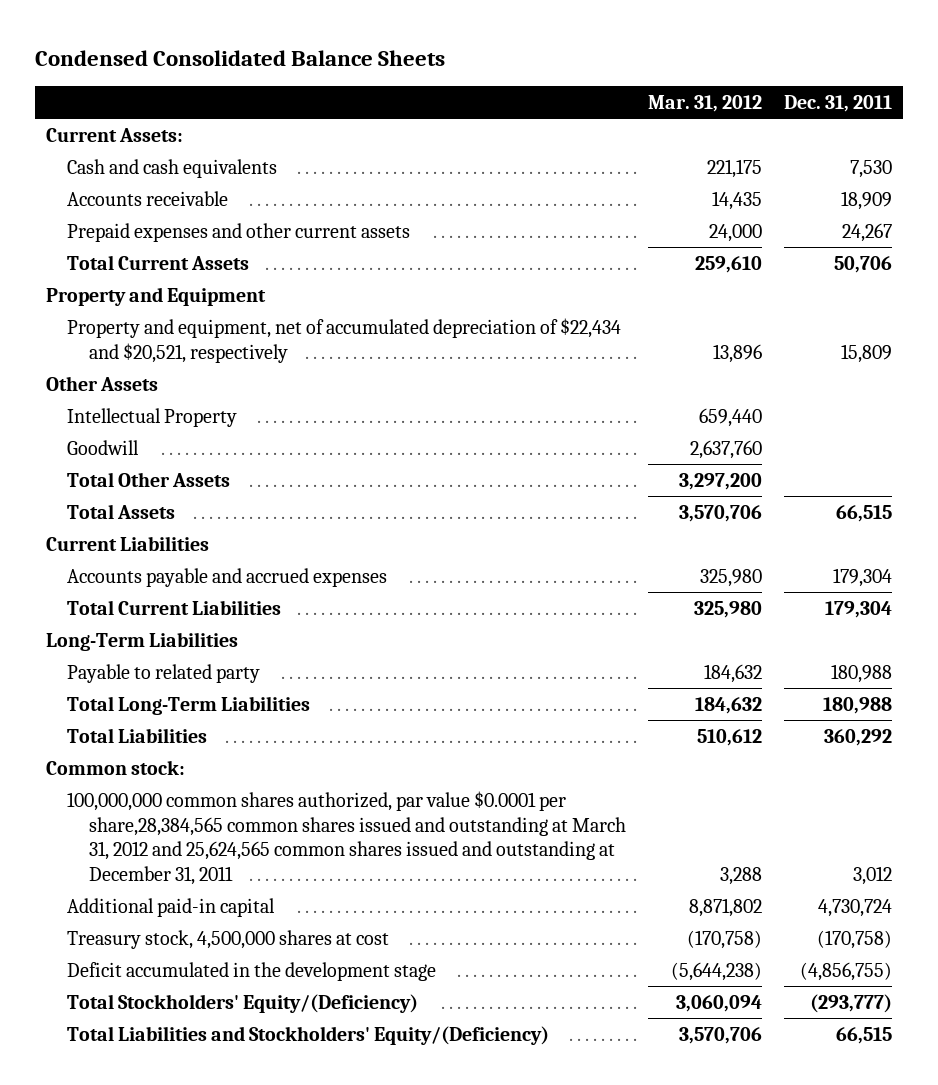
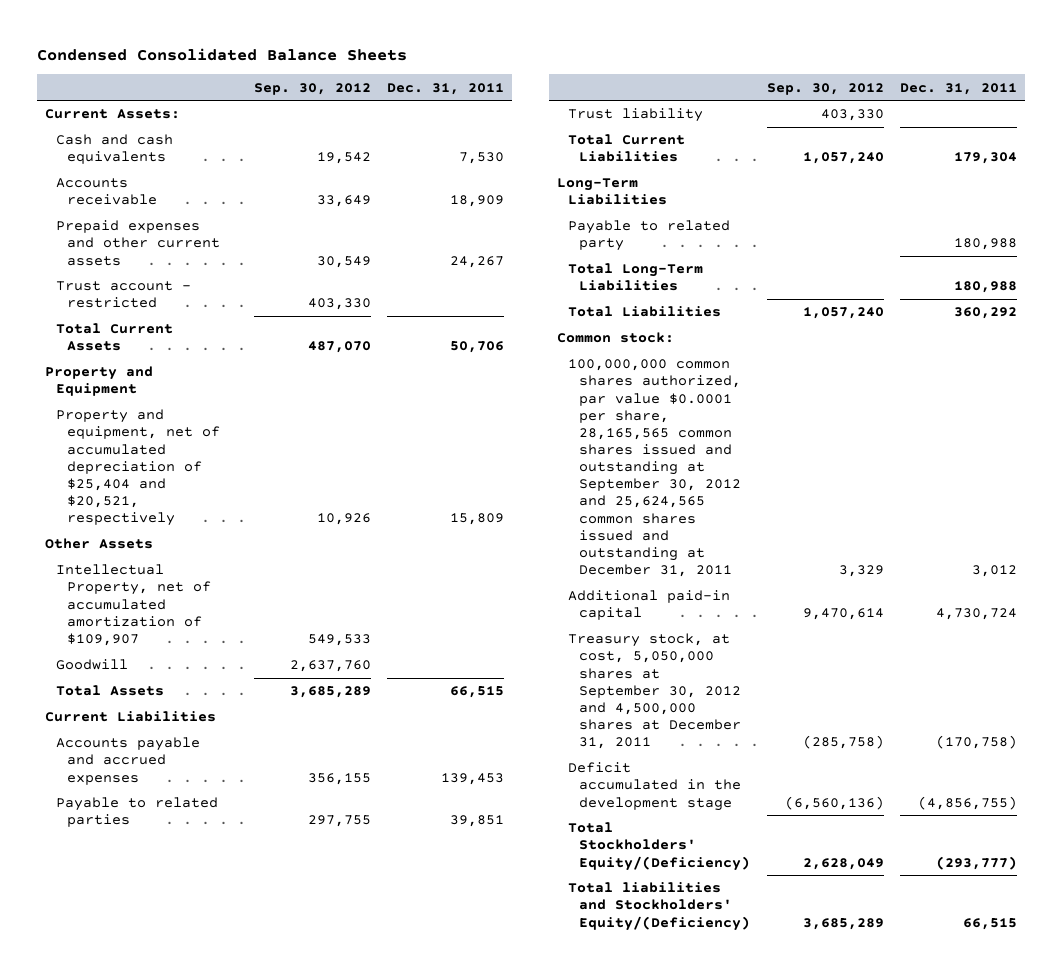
[647,94,762,112] Mar. 31, 2012 -> none
none -> [254,82,372,95] Sep. 30, 2012
none -> [55,281,191,309] Trust account - restricted
[67,317,622,363] Property and equipment, net of accumulated depreciation of $22,434 and $20,521, respectively -> [55,409,221,527] Property and equipment, net of accumulated depreciation of $25,404 and $20,521, respectively
[67,407,238,427] Intellectual Property -> [55,564,212,646] Intellectual Property, net of accumulated amortization of $109,907
[67,471,231,487] Total Other Assets -> none
[832,567,892,587] 179,304 -> [441,772,505,785] 139,453
none -> [55,797,218,828] Payable to related parties
none -> [568,108,704,123] Trust liability
[67,790,626,885] 100,000,000 common shares authorized, par value $0.0001 per share,28,384,565 common shares issued and outstanding at March 31, 2012 and 25,624,565 common shares issued and outstanding at December 31, 2011 -> [568,359,742,577] 100,000,000 common shares authorized, par value $0.0001 per share, 28,165,565 common shares issued and outstanding at September 30, 2012 and 25,624,565 common shares issued and outstanding at December 31, 2011
[67,929,390,949] Treasury stock, 4,500,000 shares at cost -> [568,633,742,750] Treasury stock, at cost, 5,050,000 shares at September 30, 2012 and 4,500,000 shares at December 31, 2011
[67,1025,550,1045] Total Liabilities and Stockholders' Equity/(Deficiency) -> [568,882,751,931] Total liabilities and Stockholders' Equity/(Deficiency)

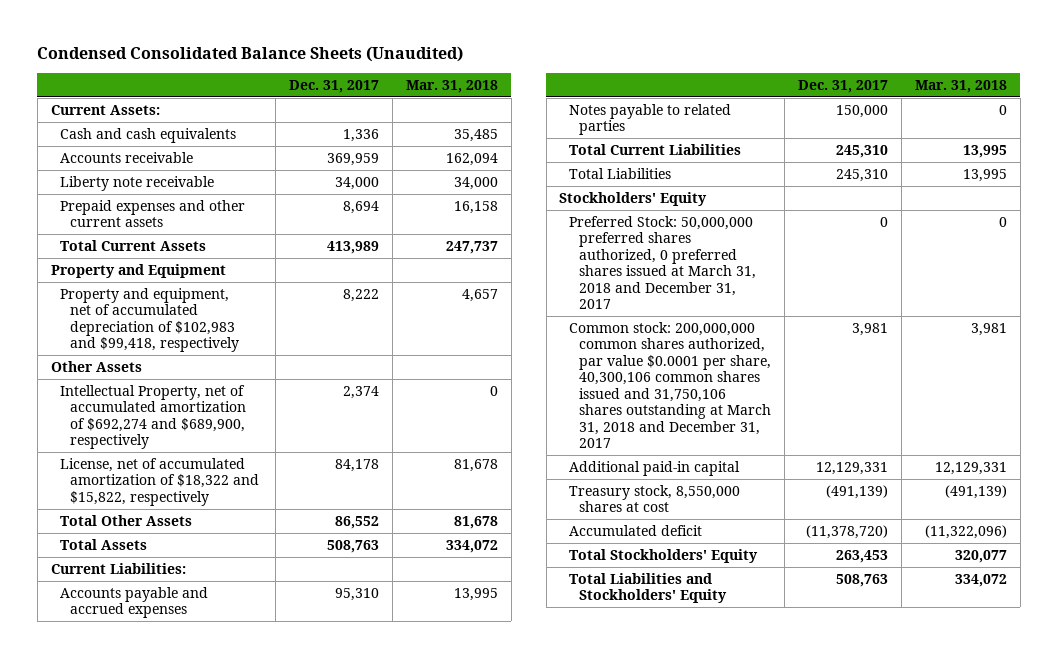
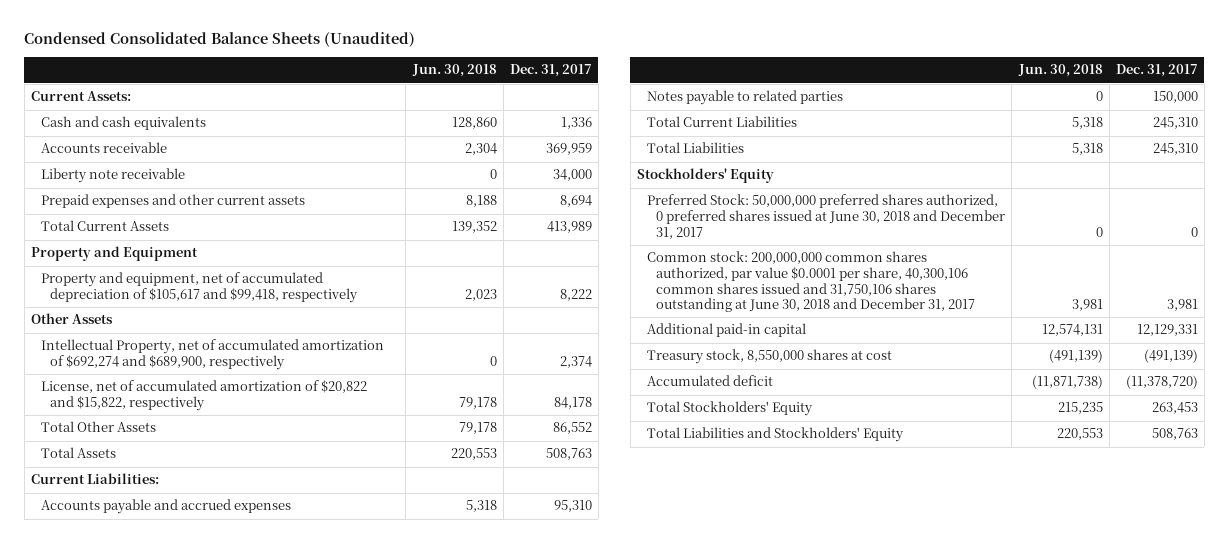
[405,79,498,93] Mar. 31, 2018 -> none
none -> [411,64,497,78] Jun. 30, 2018
[60,287,240,353] Property and equipment, net of accumulated depreciation of $102,983 and $99,418, respectively -> [40,272,359,304] Property and equipment, net of accumulated depreciation of $105,617 and $99,418, respectively
[60,457,260,506] License, net of accumulated amortization of $18,322 and $15,822, respectively -> [40,380,367,412] License, net of accumulated amortization of $20,822 and $15,822, respectively
[569,215,756,310] Preferred Stock: 50,000,000 preferred shares authorized, 0 preferred shares issued at March 31, 2018 and December 31, 2017 -> [646,194,1006,239] Preferred Stock: 50,000,000 preferred shares authorized, 0 preferred shares issued at June 30, 2018 and December 31, 2017
[569,321,771,449] Common stock: 200,000,000 common shares authorized, par value $0.0001 per share, 40,300,106 common shares issued and 31,750,106 shares outstanding at March 31, 2018 and December 31, 2017 -> [646,251,976,313] Common stock: 200,000,000 common shares authorized, par value $0.0001 per share, 40,300,106 common shares issued and 31,750,106 shares outstanding at June 30, 2018 and December 31, 2017

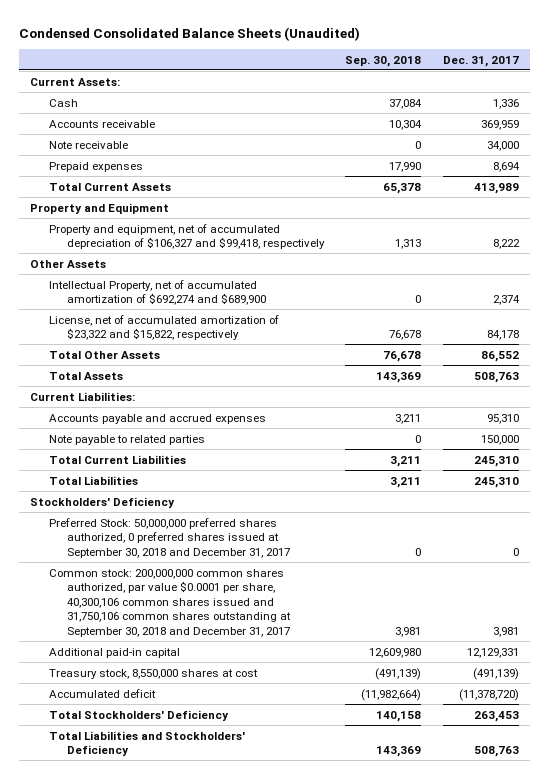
[411,64,497,78] Jun. 30, 2018 -> none
none -> [345,55,422,67] Sep. 30, 2018
[40,116,206,131] Cash and cash equivalents -> [48,98,78,107] Cash
[40,168,185,184] Liberty note receivable -> [48,140,128,149] Note receivable
[40,194,305,209] Prepaid expenses and other current assets -> [48,161,143,172] Prepaid expenses
[40,272,359,304] Property and equipment, net of accumulated depreciation of $105,617 and $99,418, respectively -> [48,223,326,250] Property and equipment, net of accumulated depreciation of $106,327 and $99,418, respectively
[40,339,384,371] Intellectual Property, net of accumulated amortization of $692,274 and $689,900, respectively -> [48,279,267,306] Intellectual Property, net of accumulated amortization of $692,274 and $689,900
[40,380,367,412] License, net of accumulated amortization of $20,822 and $15,822, respectively -> [48,314,279,341] License, net of accumulated amortization of $23,322 and $15,822, respectively
[646,90,843,106] Notes payable to related parties -> [48,434,205,445] Note payable to related parties
[637,168,775,184] Stockholders' Equity -> [30,496,176,508] Stockholders' Deficiency
[646,194,1006,239] Preferred Stock: 50,000,000 preferred shares authorized, 0 preferred shares issued at June 30, 2018 and December 31, 2017 -> [48,517,291,558] Preferred Stock: 50,000,000 preferred shares authorized, 0 preferred shares issued at September 30, 2018 and December 31, 2017
[646,251,976,313] Common stock: 200,000,000 common shares authorized, par value $0.0001 per share, 40,300,106 common shares issued and 31,750,106 shares outstanding at June 30, 2018 and December 31, 2017 -> [48,568,292,637] Common stock: 200,000,000 common shares authorized, par value $0.0001 per share, 40,300,106 common shares issued and 31,750,106 common shares outstanding at September 30, 2018 and December 31, 2017
[646,401,813,417] Total Stockholders' Equity -> [48,709,229,721] Total Stockholders' Deficiency
[646,427,904,443] Total Liabilities and Stockholders' Equity -> [48,730,245,757] Total Liabilities and Stockholders' Deficiency

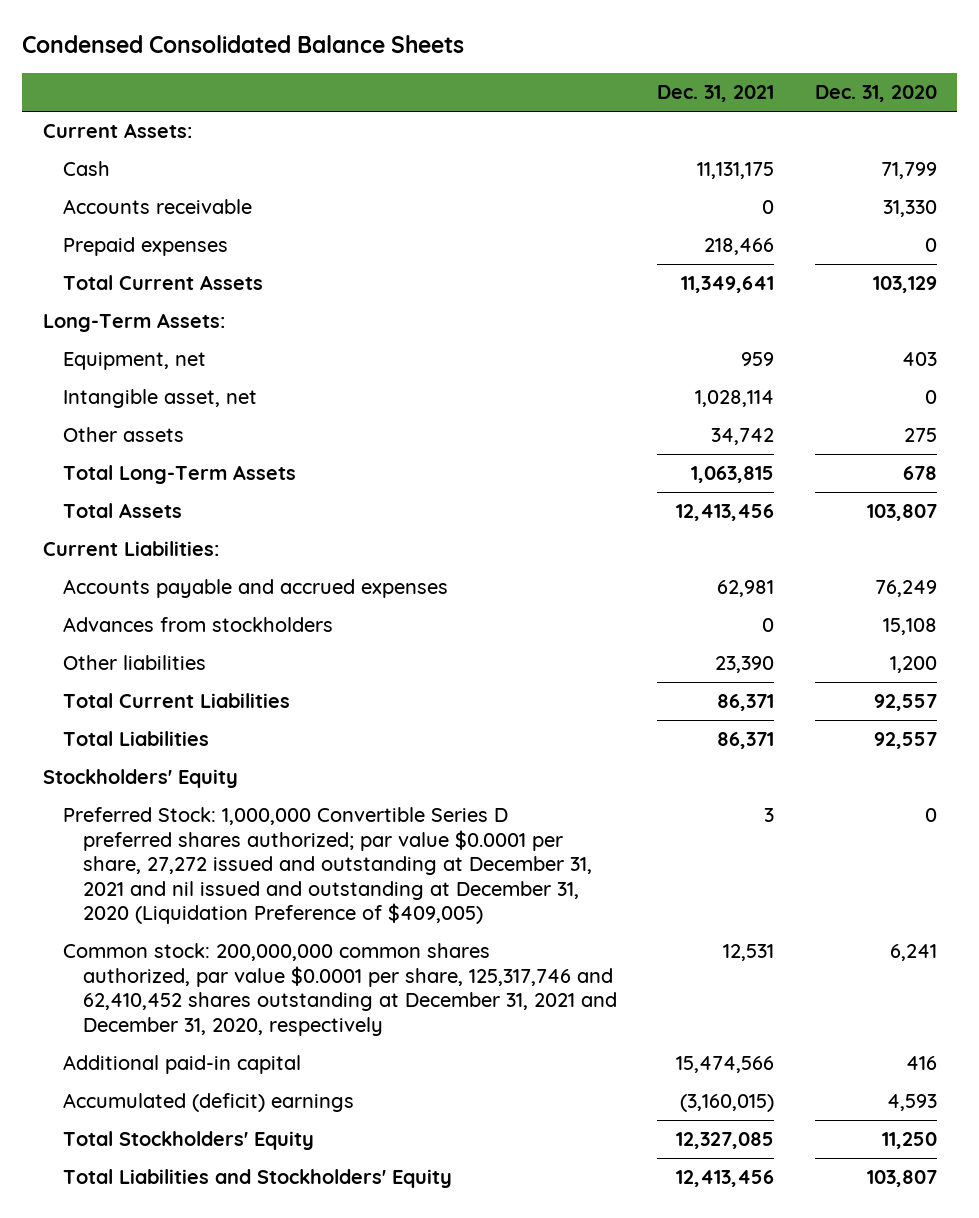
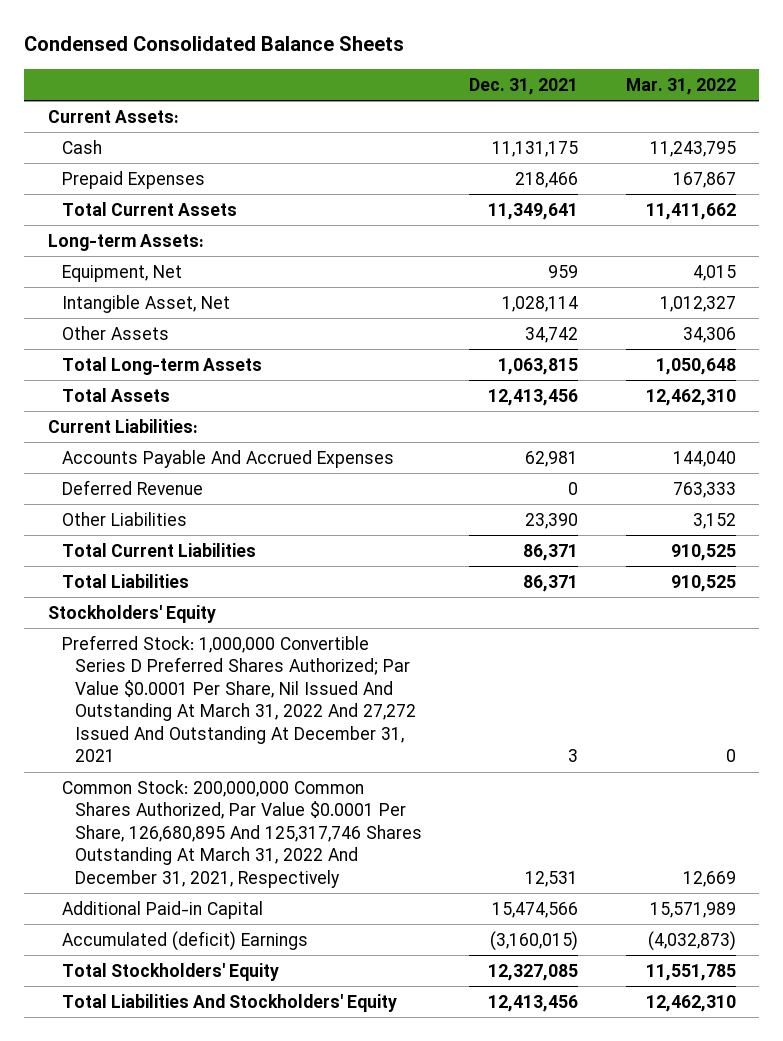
[814,85,937,103] Dec. 31, 2020 -> none
none -> [625,77,736,95] Mar. 31, 2022
[62,198,252,214] Accounts receivable -> none
[62,236,228,256] Prepaid expenses -> [61,170,205,189] Prepaid Expenses
[42,312,225,332] Long-Term Assets: -> [47,233,204,251] Long-term Assets:
[62,351,206,370] Equipment, net -> [61,264,182,282] Equipment, Net
[62,388,257,408] Intangible asset, net -> [61,294,230,313] Intangible Asset, Net
[62,426,184,442] Other assets -> [61,325,169,340] Other Assets
[62,464,296,484] Total Long-Term Assets -> [61,356,262,375] Total Long-term Assets
[62,616,333,632] Advances from stockholders -> none
[62,578,448,598] Accounts payable and accrued expenses -> [61,449,394,468] Accounts Payable And Accrued Expenses
none -> [61,479,203,495] Deferred Revenue
[62,654,206,670] Other liabilities -> [61,511,187,526] Other Liabilities
[62,806,593,925] Preferred Stock: 1,000,000 Convertible Series D preferred shares authorized; par value $0.0001 per share, 27,272 issued and outstanding at December 31, 2021 and nil issued and outstanding at December 31, 2020 (Liquidation Preference of $409,005) -> [61,634,417,763] Preferred Stock: 1,000,000 Convertible Series D Preferred Shares Authorized; Par Value $0.0001 Per Share, Nil Issued And Outstanding At March 31, 2022 And 27,272 Issued And Outstanding At December 31, 2021
[62,942,618,1036] Common stock: 200,000,000 common shares authorized, par value $0.0001 per share, 125,317,746 and 62,410,452 shares outstanding at December 31, 2021 and December 31, 2020, respectively -> [61,779,423,888] Common Stock: 200,000,000 Common Shares Authorized, Par Value $0.0001 Per Share, 126,680,895 And 125,317,746 Shares Outstanding At March 31, 2022 And December 31, 2021, Respectively
[62,1054,301,1074] Additional paid-in capital -> [61,900,263,919] Additional Paid-in Capital
[62,1092,354,1112] Accumulated (deficit) earnings -> [61,930,308,951] Accumulated (deficit) Earnings
[62,1168,452,1188] Total Liabilities and Stockholders' Equity -> [61,993,397,1012] Total Liabilities And Stockholders' Equity

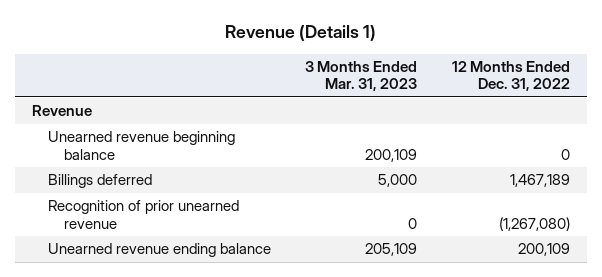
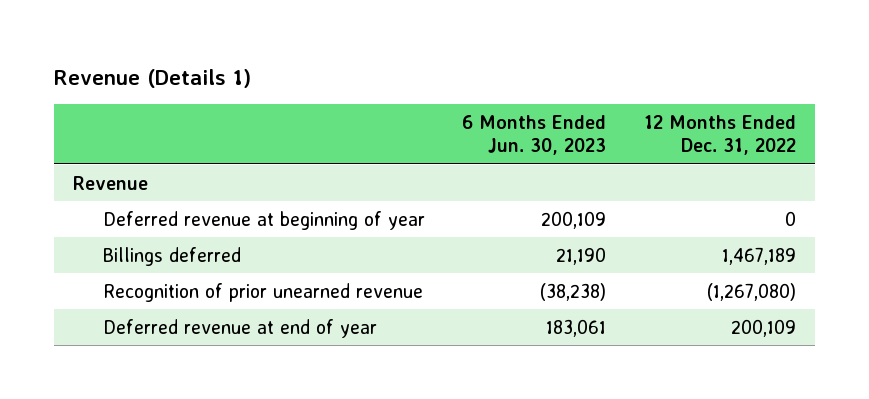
[305,60,418,92] 3 Months Ended Mar. 31, 2023 -> none
none -> [462,115,607,156] 6 Months Ended Jun. 30, 2023
[47,131,235,160] Unearned revenue beginning balance -> [102,210,425,230] Deferred revenue at beginning of year
[47,243,271,258] Unearned revenue ending balance -> [102,318,377,338] Deferred revenue at end of year

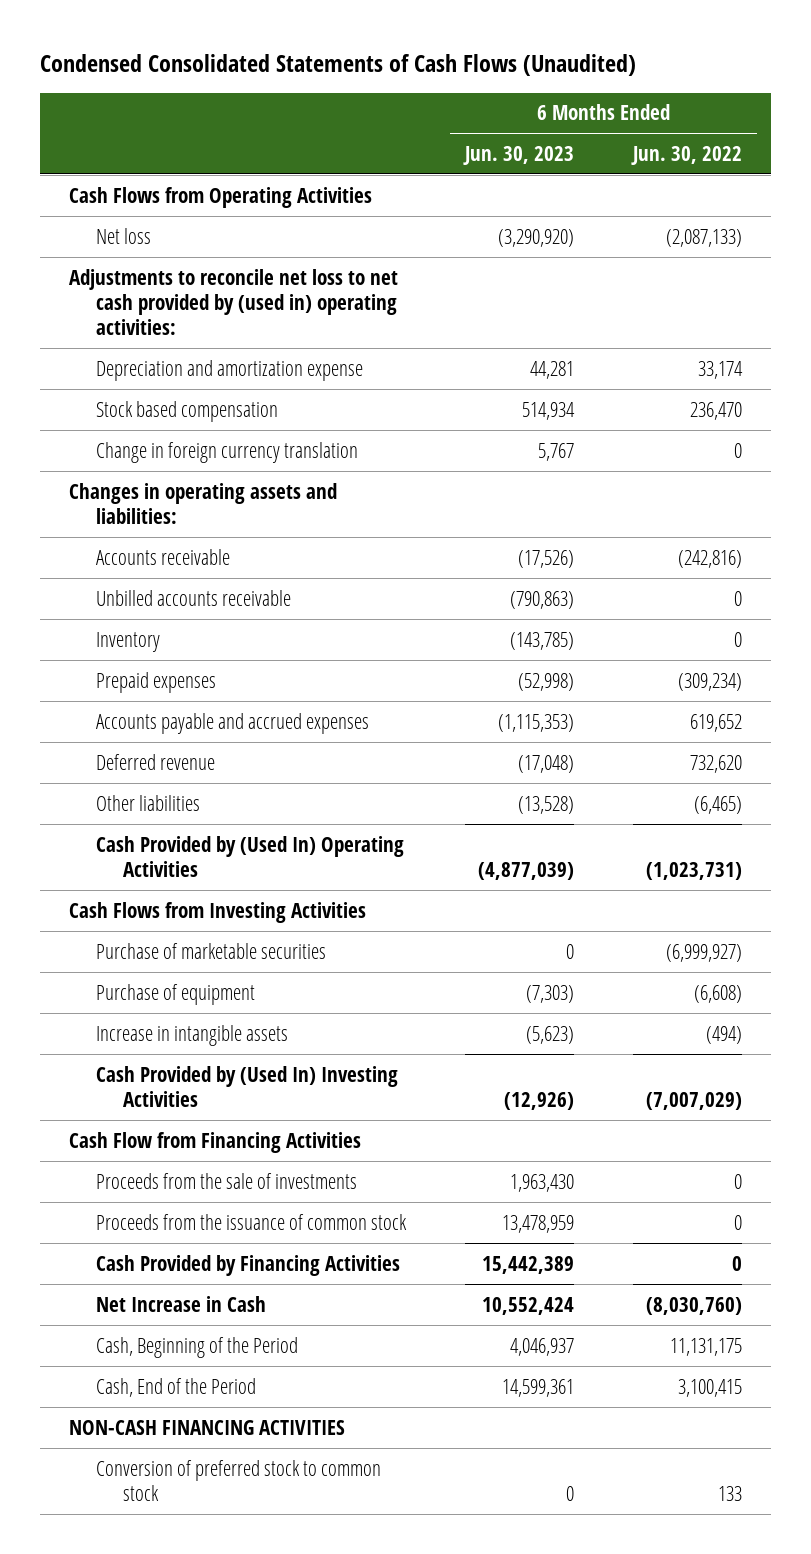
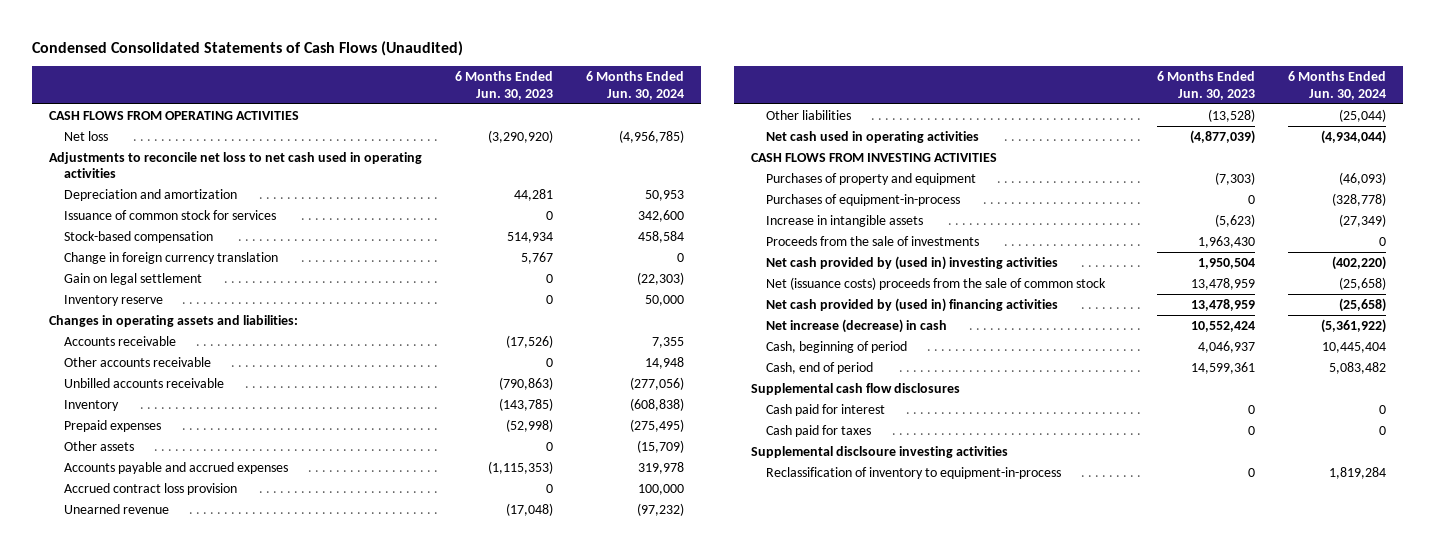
[630,145,742,165] Jun. 30, 2022 -> none
none -> [586,70,685,100] 6 Months Ended Jun. 30, 2024
[69,186,373,208] Cash Flows from Operating Activities -> [48,110,299,120] CASH FLOWS FROM OPERATING ACTIVITIES
[69,268,399,335] Adjustments to reconcile net loss to net cash provided by (used in) operating activities: -> [48,151,422,179] Adjustments to reconcile net loss to net cash used in operating activities
[96,359,364,381] Depreciation and amortization expense -> [63,188,237,201] Depreciation and amortization
none -> [63,209,276,220] Issuance of common stock for services
[96,400,279,422] Stock based compensation -> [63,230,213,243] Stock-based compensation
none -> [63,272,202,285] Gain on legal settlement
none -> [63,294,163,306] Inventory reserve
none -> [63,356,211,367] Other accounts receivable
none -> [63,440,134,451] Other assets
none -> [63,482,237,495] Accrued contract loss provision
[96,753,216,770] Deferred revenue -> [63,503,169,514] Unearned revenue
[96,942,327,959] Purchase of marketable securities -> none
[96,835,405,877] Cash Provided by (Used In) Operating Activities -> [765,130,979,143] Net cash used in operating activities
[69,901,367,923] Cash Flows from Investing Activities -> [750,152,997,162] CASH FLOWS FROM INVESTING ACTIVITIES
[96,983,256,1005] Purchase of equipment -> [765,172,976,185] Purchases of property and equipment
none -> [765,193,960,206] Purchases of equipment-in-process
[96,1065,399,1107] Cash Provided by (Used In) Investing Activities -> none
[69,1131,362,1153] Cash Flow from Financing Activities -> none
[69,1419,346,1435] NON-CASH FINANCING ACTIVITIES -> none
[96,1459,382,1501] Conversion of preferred stock to common stock -> none
none -> [765,255,1058,270] Net cash provided by (used in) investing activities
[96,1213,408,1230] Proceeds from the issuance of common stock -> [765,276,1106,290] Net (issuance costs) proceeds from the sale of common stock
[96,1254,401,1276] Cash Provided by Financing Activities -> [765,297,1058,312] Net cash provided by (used in) financing activities
[482,1255,575,1274] 15,442,389 -> [1191,298,1256,311] 13,478,959
[96,1295,267,1312] Net Increase in Cash -> [765,318,947,333] Net increase (decrease) in cash
[96,1336,299,1358] Cash, Beginning of the Period -> [765,340,907,353] Cash, beginning of period
[96,1377,257,1397] Cash, End of the Period -> [765,361,873,374] Cash, end of period
none -> [750,382,960,395] Supplemental cash flow disclosures
none -> [765,403,885,416] Cash paid for interest
none -> [765,424,871,437] Cash paid for taxes
none -> [750,445,1008,458] Supplemental disclsoure investing activities
none -> [765,466,1061,479] Reclassification of inventory to equipment-in-process

